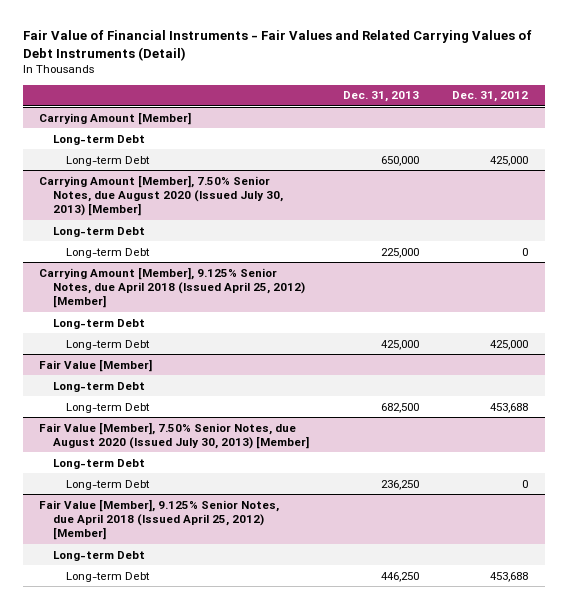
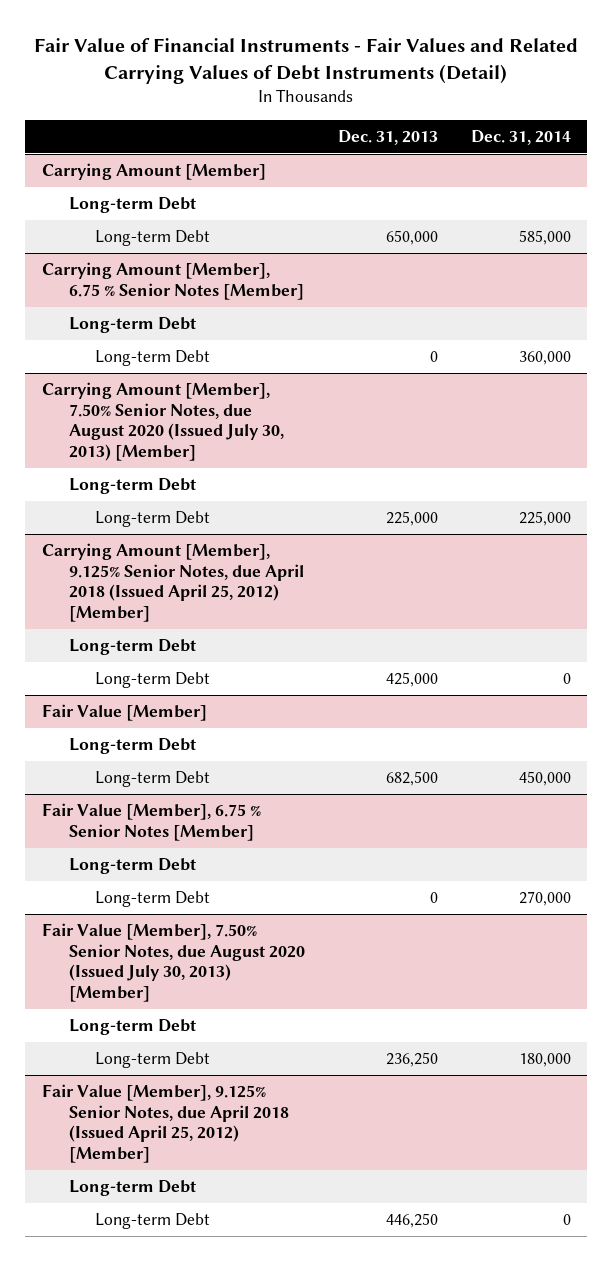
[452,91,529,103] Dec. 31, 2012 -> none
none -> [470,129,571,145] Dec. 31, 2014
none -> [41,262,304,300] Carrying Amount [Member], 6.75 % Senior Notes [Member]
none -> [68,317,196,334] Long-term Debt
none -> [95,350,211,367] Long-term Debt
none -> [41,803,261,841] Fair Value [Member], 6.75 % Senior Notes [Member]
none -> [68,858,196,875] Long-term Debt
none -> [95,891,211,908] Long-term Debt

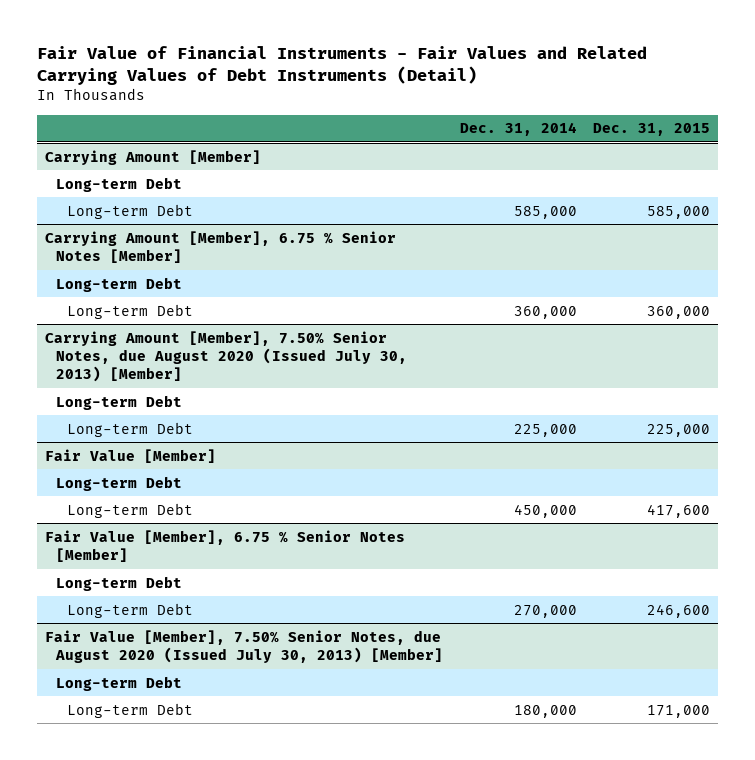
[337,129,438,145] Dec. 31, 2013 -> none
none -> [592,123,710,137] Dec. 31, 2015
[41,543,304,622] Carrying Amount [Member], 9.125% Senior Notes, due April 2018 (Issued April 25, 2012) [Member] -> none
[68,639,196,656] Long-term Debt -> none
[95,672,211,689] Long-term Debt -> none
[41,1084,289,1163] Fair Value [Member], 9.125% Senior Notes, due April 2018 (Issued April 25, 2012) [Member] -> none
[68,1180,196,1197] Long-term Debt -> none
[95,1213,211,1230] Long-term Debt -> none

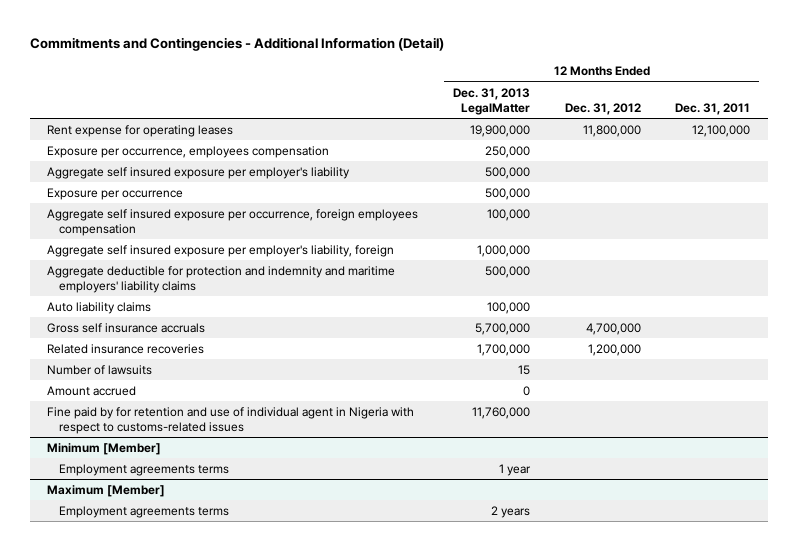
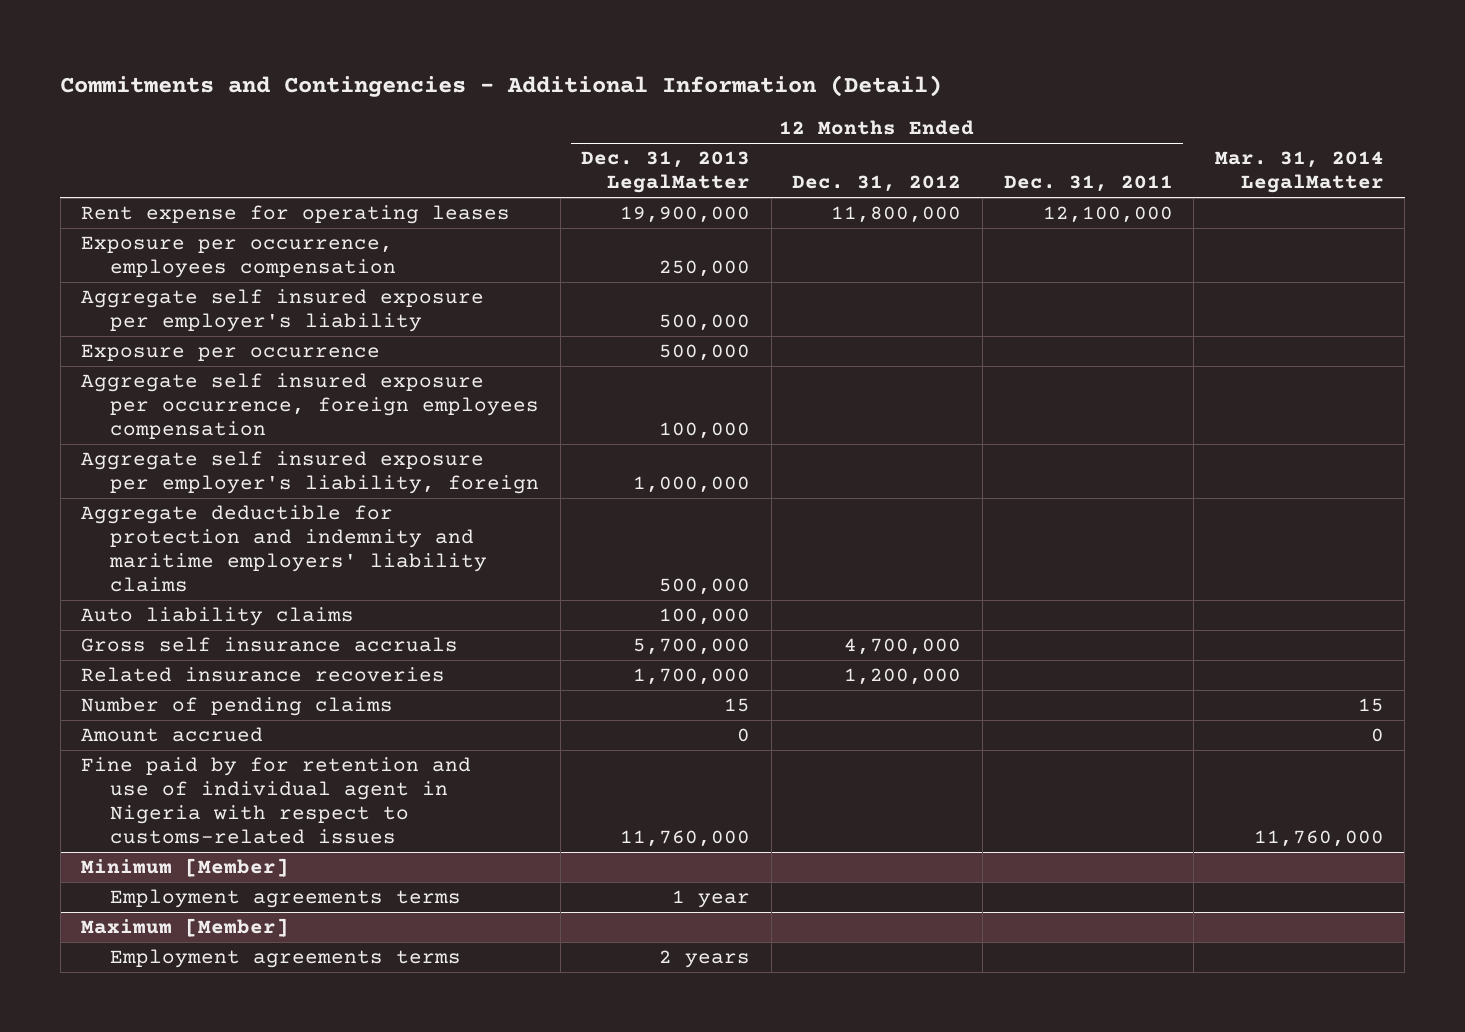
none -> [1214,151,1384,194] Mar. 31, 2014 LegalMatter
[47,364,153,375] Number of lawsuits -> [81,696,394,716] Number of pending claims

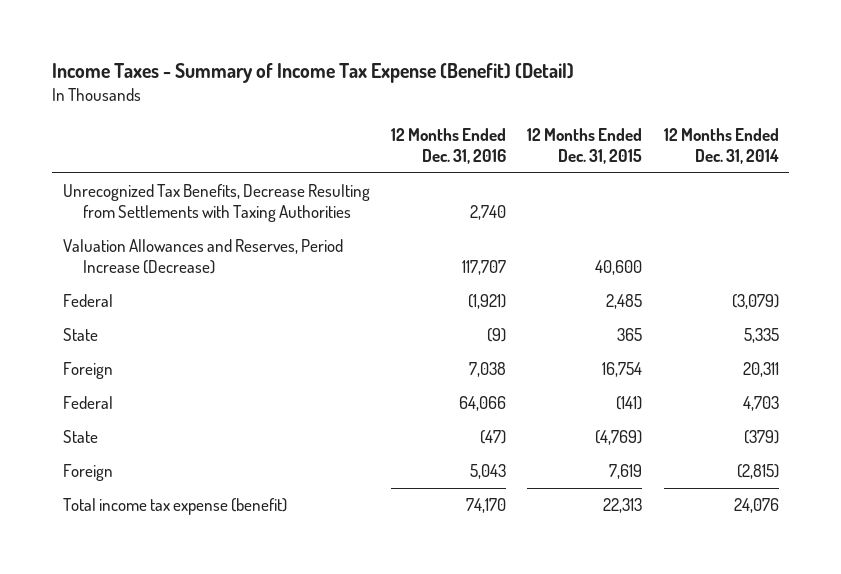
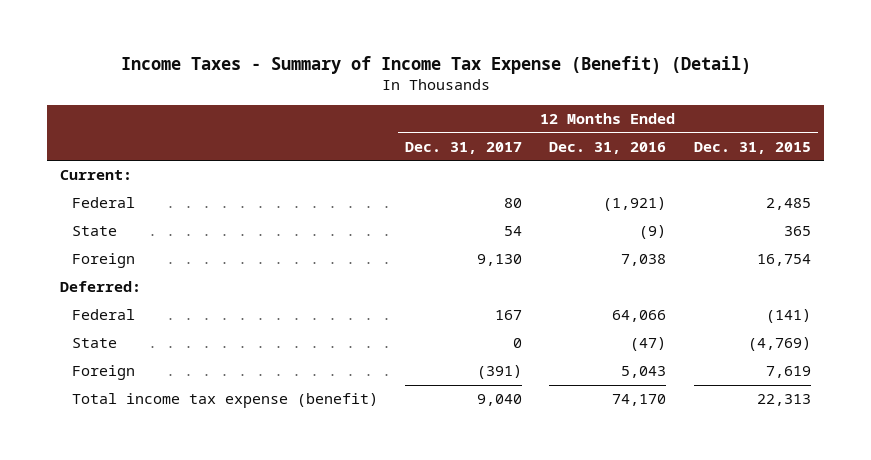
[663,128,779,165] 12 Months Ended Dec. 31, 2014 -> none
none -> [404,141,522,154] Dec. 31, 2017
[62,184,370,222] Unrecognized Tax Benefits, Decrease Resulting from Settlements with Taxing Authorities -> none
[62,239,343,274] Valuation Allowances and Reserves, Period Increase (Decrease) -> none
none -> [60,170,133,181] Current:
none -> [60,281,142,293] Deferred:

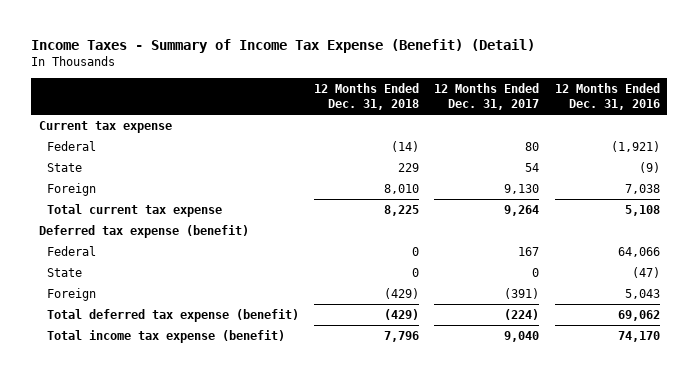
[693,141,811,154] Dec. 31, 2015 -> none
none -> [314,82,420,111] 12 Months Ended Dec. 31, 2018
[60,170,133,181] Current: -> [38,120,172,133] Current tax expense
none -> [47,203,223,217] Total current tax expense
[60,281,142,293] Deferred: -> [38,224,249,238] Deferred tax expense (benefit)
none -> [47,308,300,322] Total deferred tax expense (benefit)

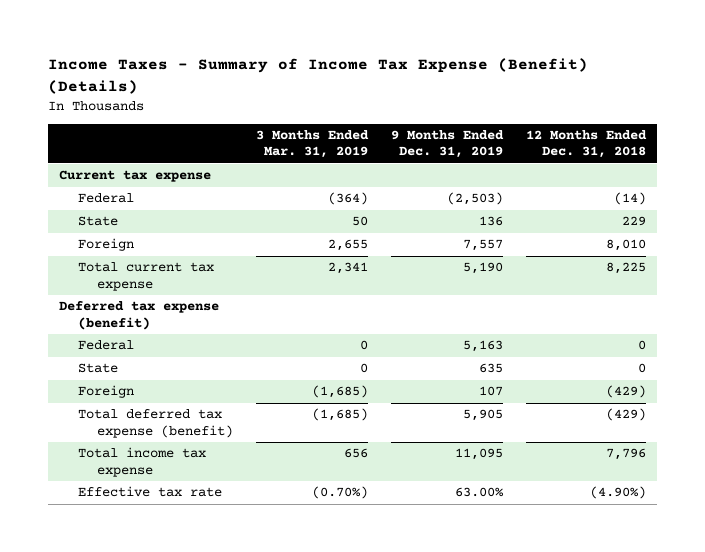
[31,38,536,53] Income Taxes - Summary of Income Tax Expense (Benefit) (Detail) -> [47,58,588,94] Income Taxes - Summary of Income Tax Expense (Benefit) (Details)
[434,82,540,111] 12 Months Ended Dec. 31, 2017 -> none
[554,82,660,111] 12 Months Ended Dec. 31, 2016 -> none
none -> [256,129,370,159] 3 Months Ended Mar. 31, 2019
none -> [390,129,504,159] 9 Months Ended Dec. 31, 2019
[47,329,286,343] Total income tax expense (benefit) -> [78,447,207,477] Total income tax expense
none -> [78,486,223,498] Effective tax rate

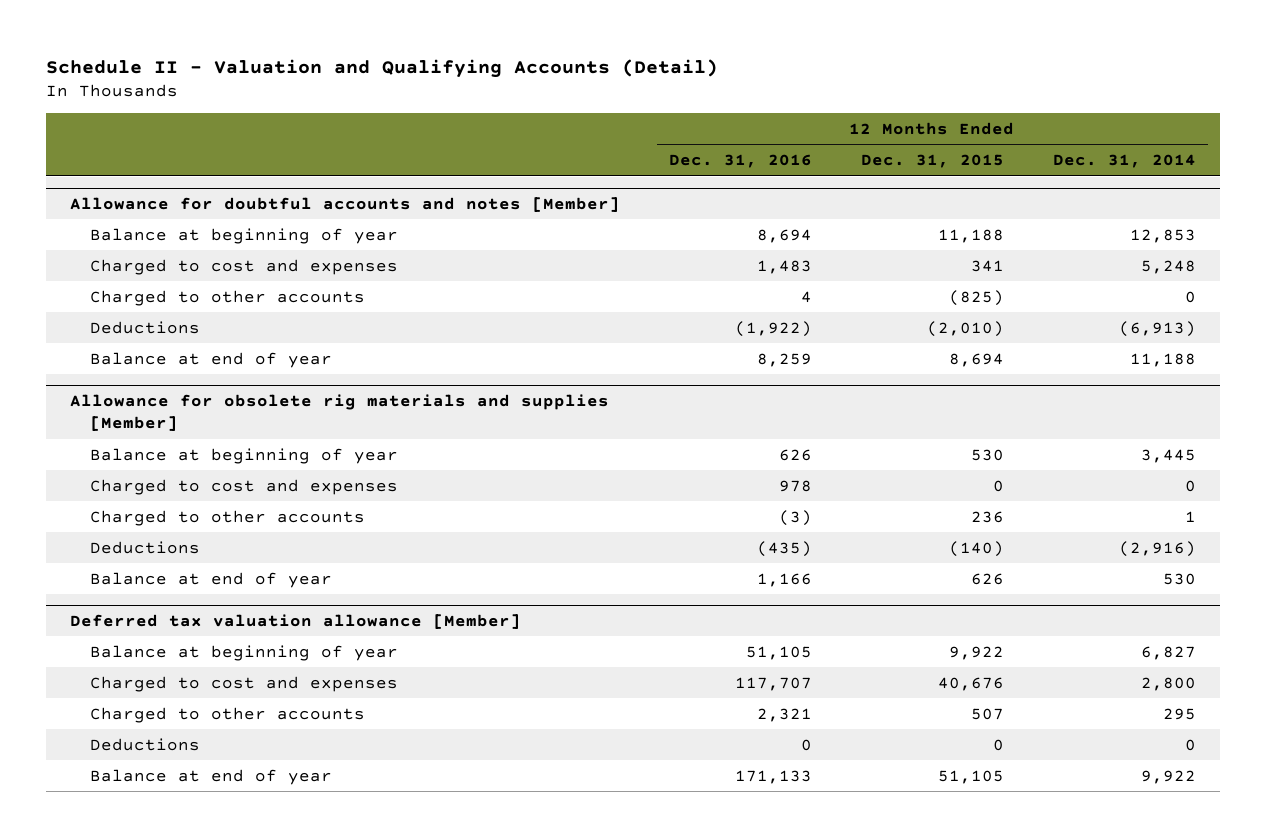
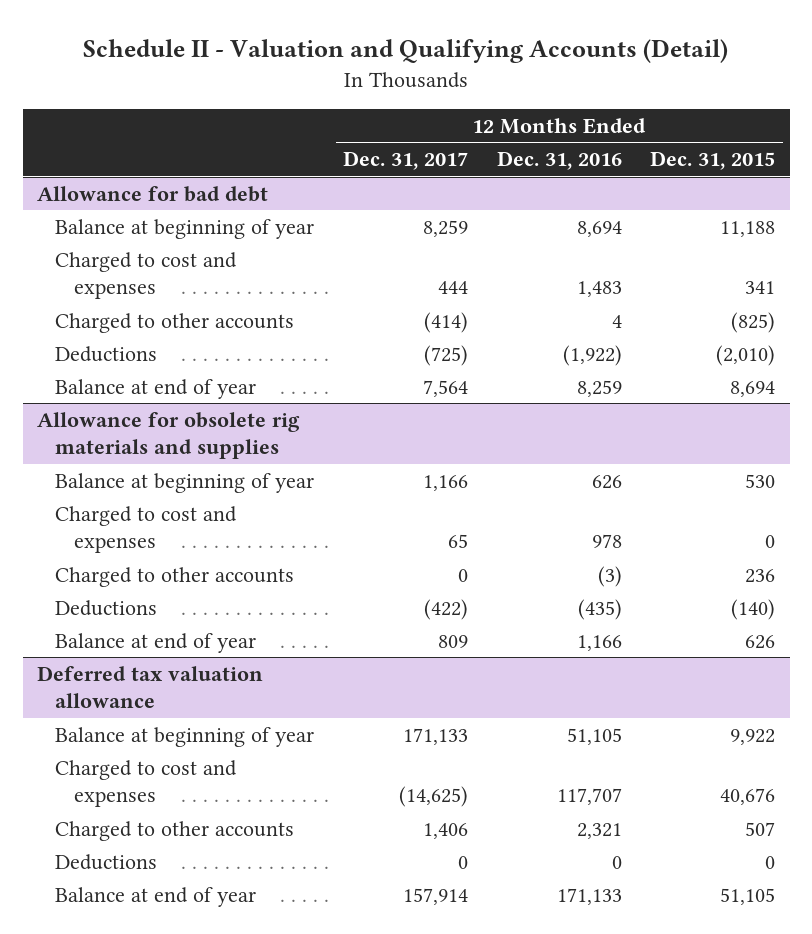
[1052,154,1196,169] Dec. 31, 2014 -> none
none -> [342,151,468,171] Dec. 31, 2017
[70,196,621,212] Allowance for doubtful accounts and notes [Member] -> [36,185,268,202] Allowance for bad debt
[70,393,610,432] Allowance for obsolete rig materials and supplies [Member] -> [36,411,300,460] Allowance for obsolete rig materials and supplies
[70,613,522,629] Deferred tax valuation allowance [Member] -> [36,665,263,709] Deferred tax valuation allowance

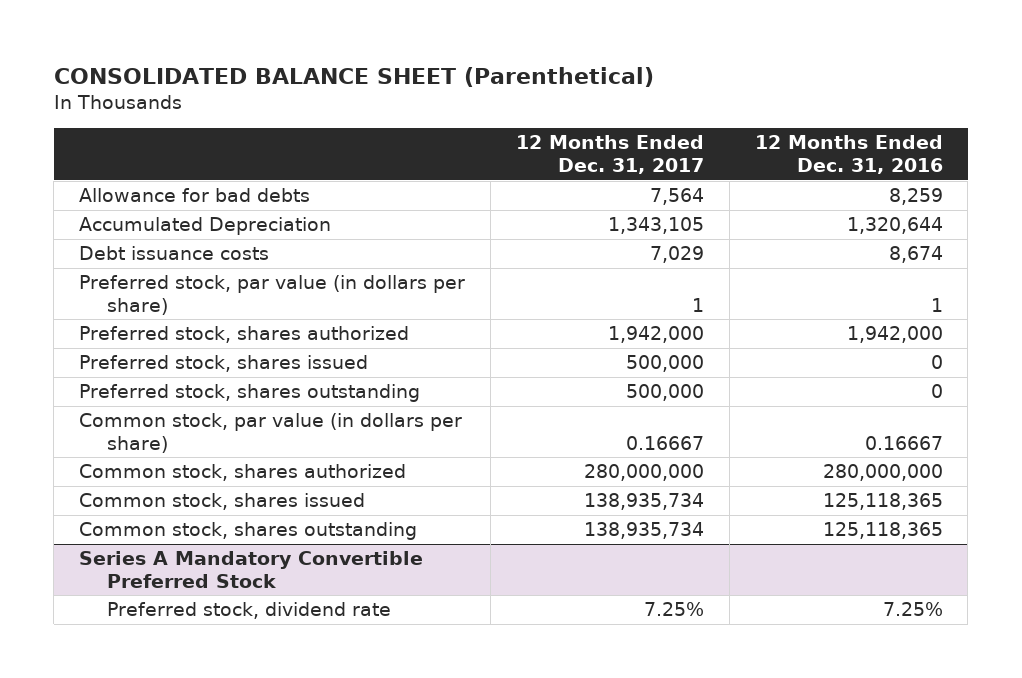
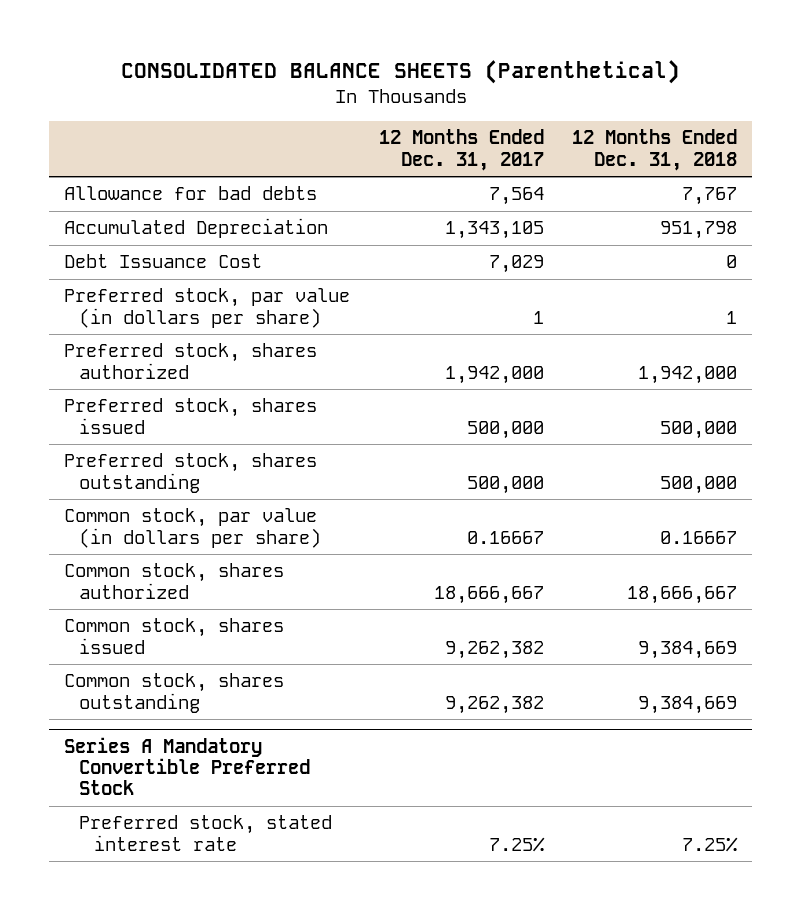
[53,66,654,87] CONSOLIDATED BALANCE SHEET (Parenthetical) -> [120,59,680,84] CONSOLIDATED BALANCE SHEETS (Parenthetical)
[754,135,943,175] 12 Months Ended Dec. 31, 2016 -> none
none -> [572,129,738,171] 12 Months Ended Dec. 31, 2018
[79,246,270,261] Debt issuance costs -> [63,254,262,269] Debt Issuance Cost
[583,464,704,482] 280,000,000 -> [433,585,544,604] 18,666,667
[583,493,704,511] 138,935,734 -> [444,640,544,659] 9,262,382
[583,522,704,540] 138,935,734 -> [444,695,544,714] 9,262,382
[106,602,391,620] Preferred stock, dividend rate -> [79,815,333,851] Preferred stock, stated interest rate

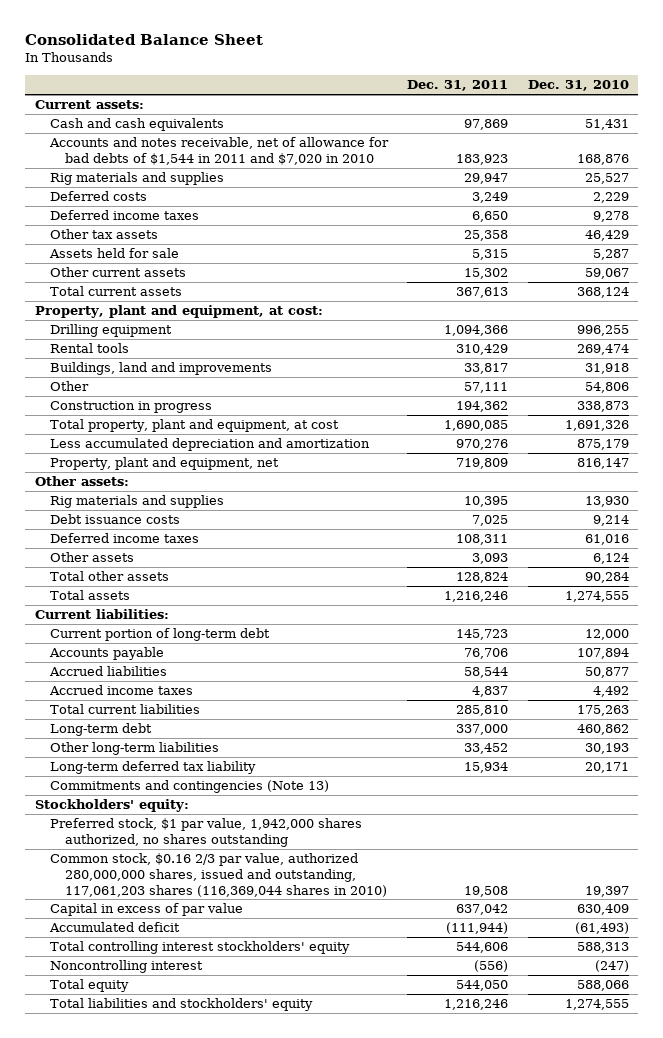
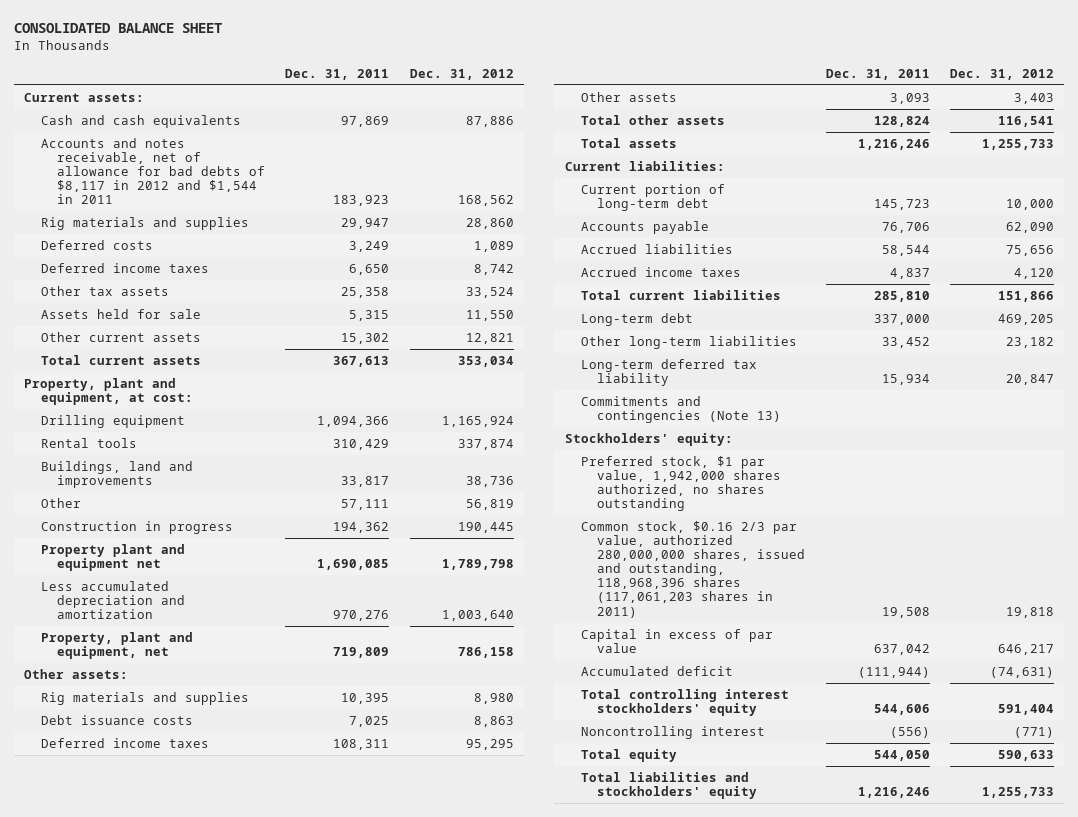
[24,33,263,45] Consolidated Balance Sheet -> [14,23,223,34] CONSOLIDATED BALANCE SHEET
[527,80,629,92] Dec. 31, 2010 -> none
none -> [409,68,514,80] Dec. 31, 2012
[48,137,389,165] Accounts and notes receivable, net of allowance for bad debts of $1,544 in 2011 and $7,020 in 2010 -> [40,137,266,205] Accounts and notes receivable, net of allowance for bad debts of $8,117 in 2012 and $1,544 in 2011
[49,419,339,433] Total property, plant and equipment, at cost -> [40,543,185,571] Property plant and equipment net
[49,853,388,897] Common stock, $0.16 2/3 par value, authorized 280,000,000 shares, issued and outstanding, 117,061,203 shares (116,369,044 shares in 2010) -> [580,520,806,618] Common stock, $0.16 2/3 par value, authorized 280,000,000 shares, issued and outstanding, 118,968,396 shares (117,061,203 shares in 2011)

